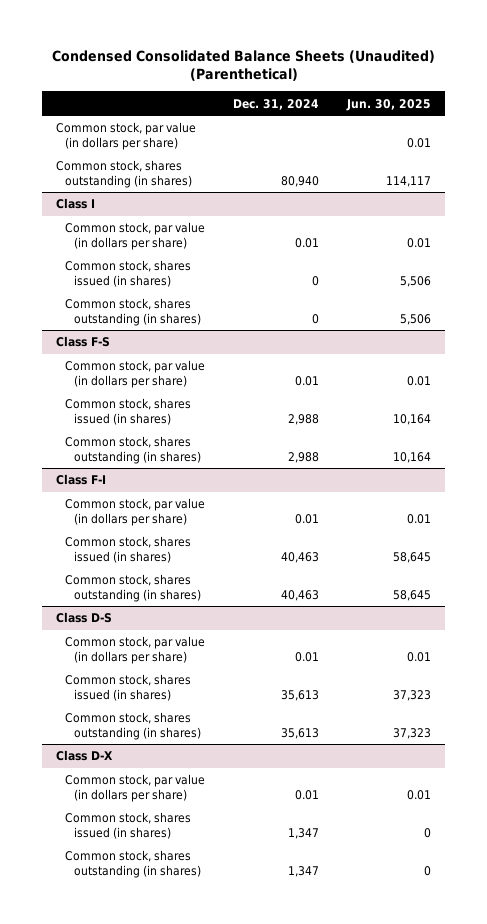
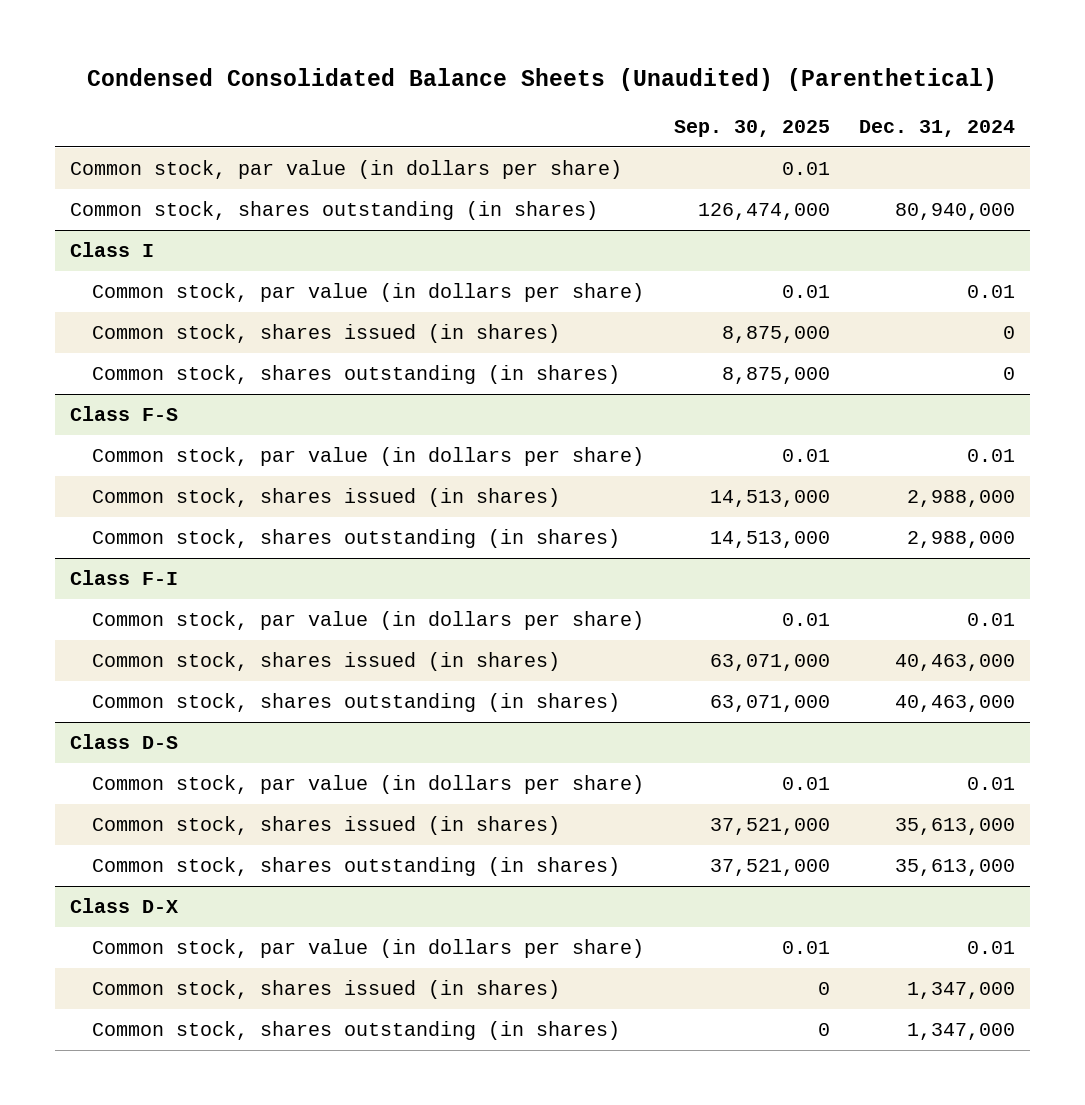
[346,98,432,111] Jun. 30, 2025 -> none
none -> [673,119,830,137] Sep. 30, 2025
[280,175,319,187] 80,940 -> [895,203,1016,221] 80,940,000
[287,413,319,425] 2,988 -> [907,490,1016,508] 2,988,000
[287,451,319,463] 2,988 -> [907,531,1016,549] 2,988,000
[280,551,319,563] 40,463 -> [895,654,1016,672] 40,463,000
[280,589,319,601] 40,463 -> [895,695,1016,713] 40,463,000
[280,689,319,701] 35,613 -> [895,818,1016,836] 35,613,000
[280,727,319,739] 35,613 -> [895,859,1016,877] 35,613,000
[287,827,319,839] 1,347 -> [907,982,1016,1000] 1,347,000
[287,865,319,877] 1,347 -> [907,1023,1016,1041] 1,347,000

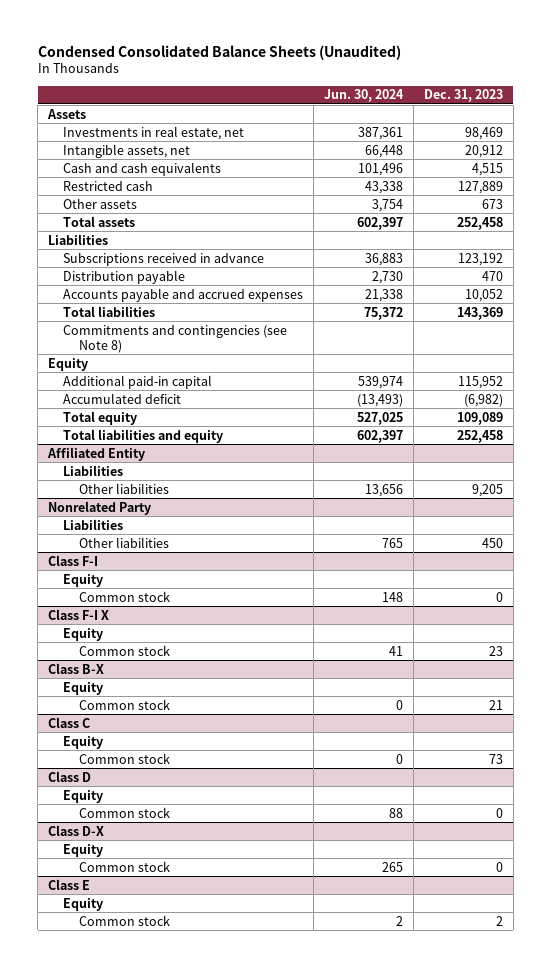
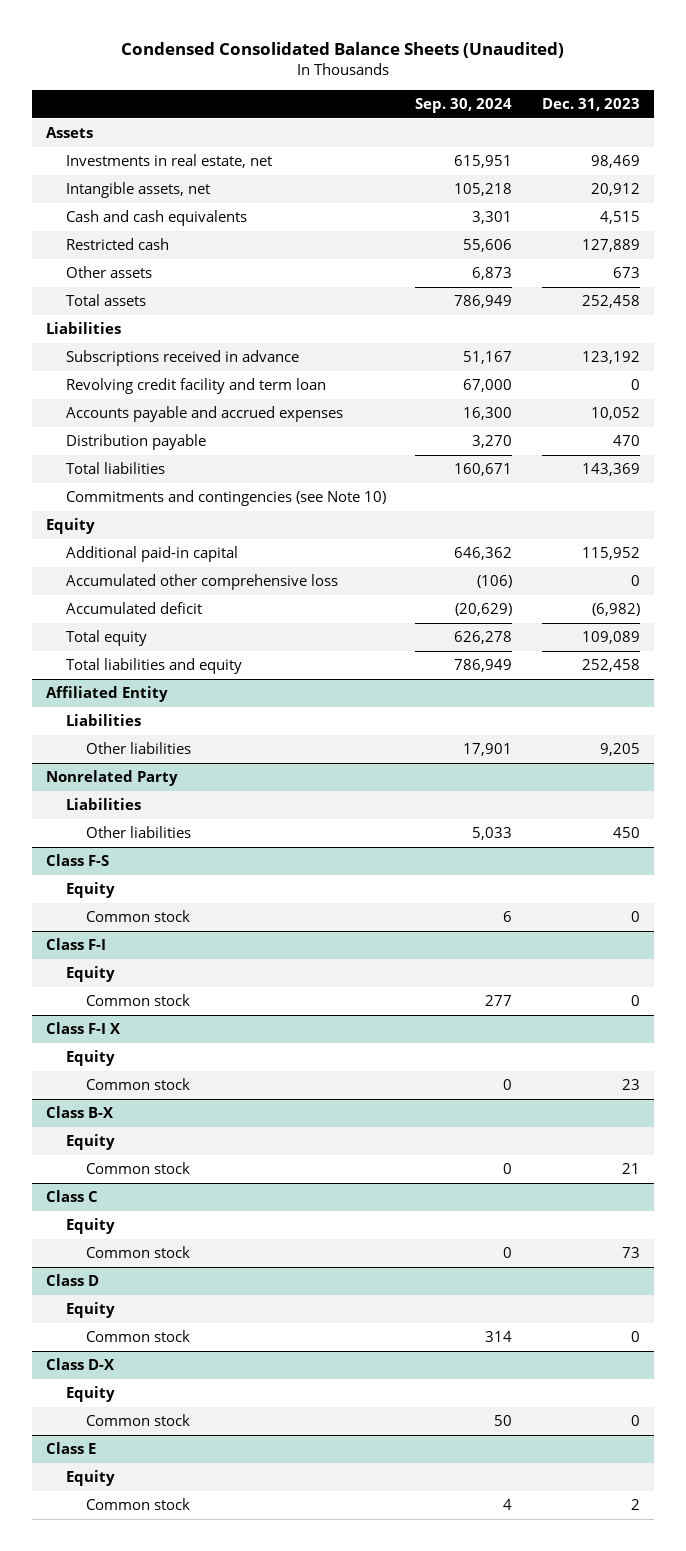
[324,89,405,103] Jun. 30, 2024 -> none
none -> [415,98,513,114] Sep. 30, 2024
none -> [65,378,326,395] Revolving credit facility and term loan
[63,269,186,284] Distribution payable -> [65,434,206,451] Distribution payable
[63,324,288,353] Commitments and contingencies (see Note 8) -> [65,490,386,507] Commitments and contingencies (see Note 10)
none -> [65,574,338,591] Accumulated other comprehensive loss
none -> [46,854,110,867] Class F-S
none -> [65,882,115,899] Equity
none -> [85,910,190,923] Common stock

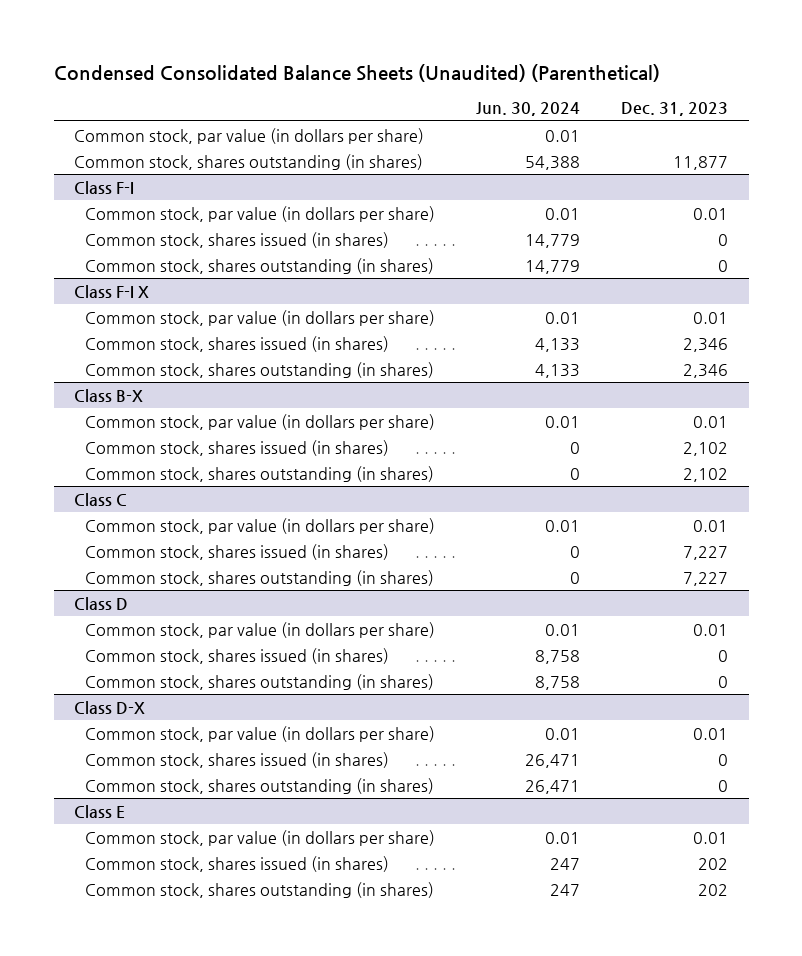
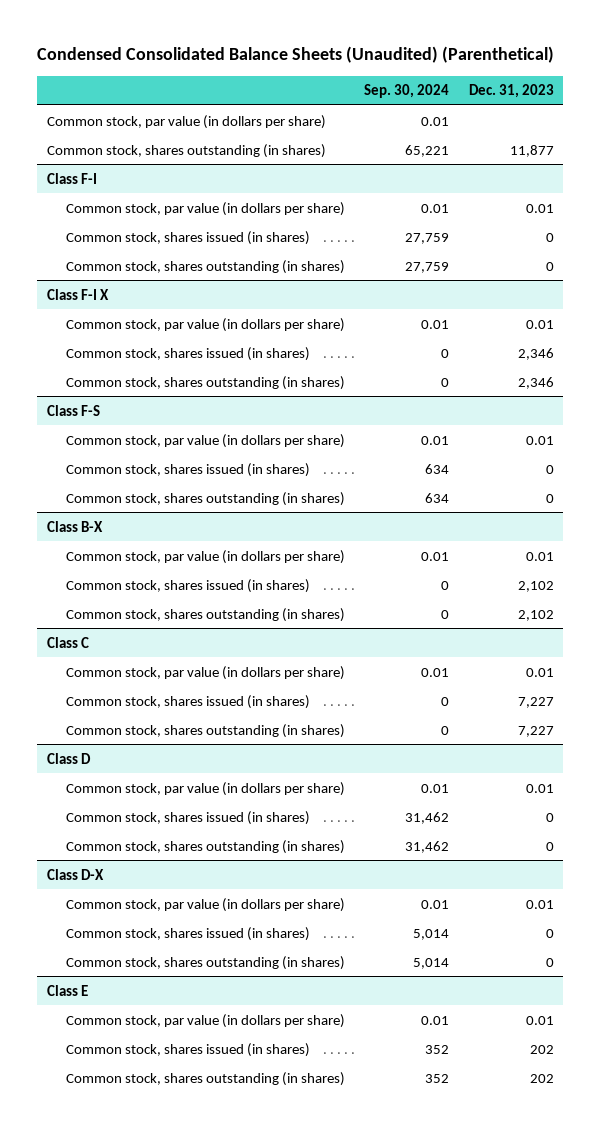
[476,102,581,117] Jun. 30, 2024 -> none
none -> [364,84,450,99] Sep. 30, 2024
none -> [46,404,100,416] Class F-S
none -> [66,433,346,448] Common stock, par value (in dollars per share)
none -> [66,462,311,477] Common stock, shares issued (in shares)
none -> [66,491,346,506] Common stock, shares outstanding (in shares)

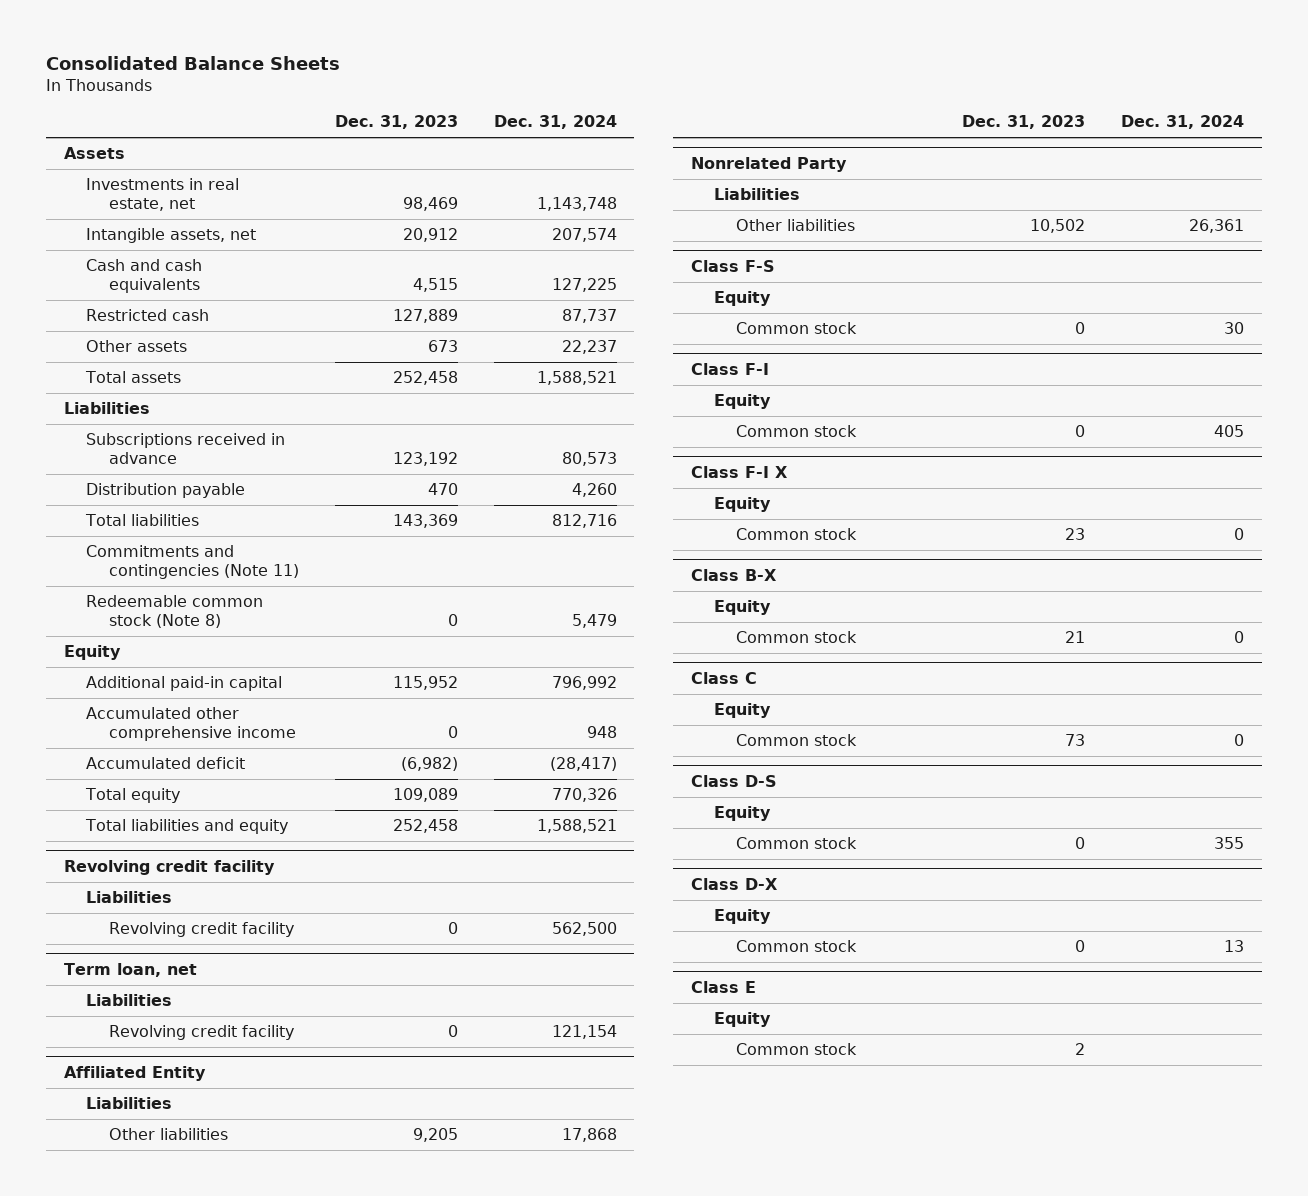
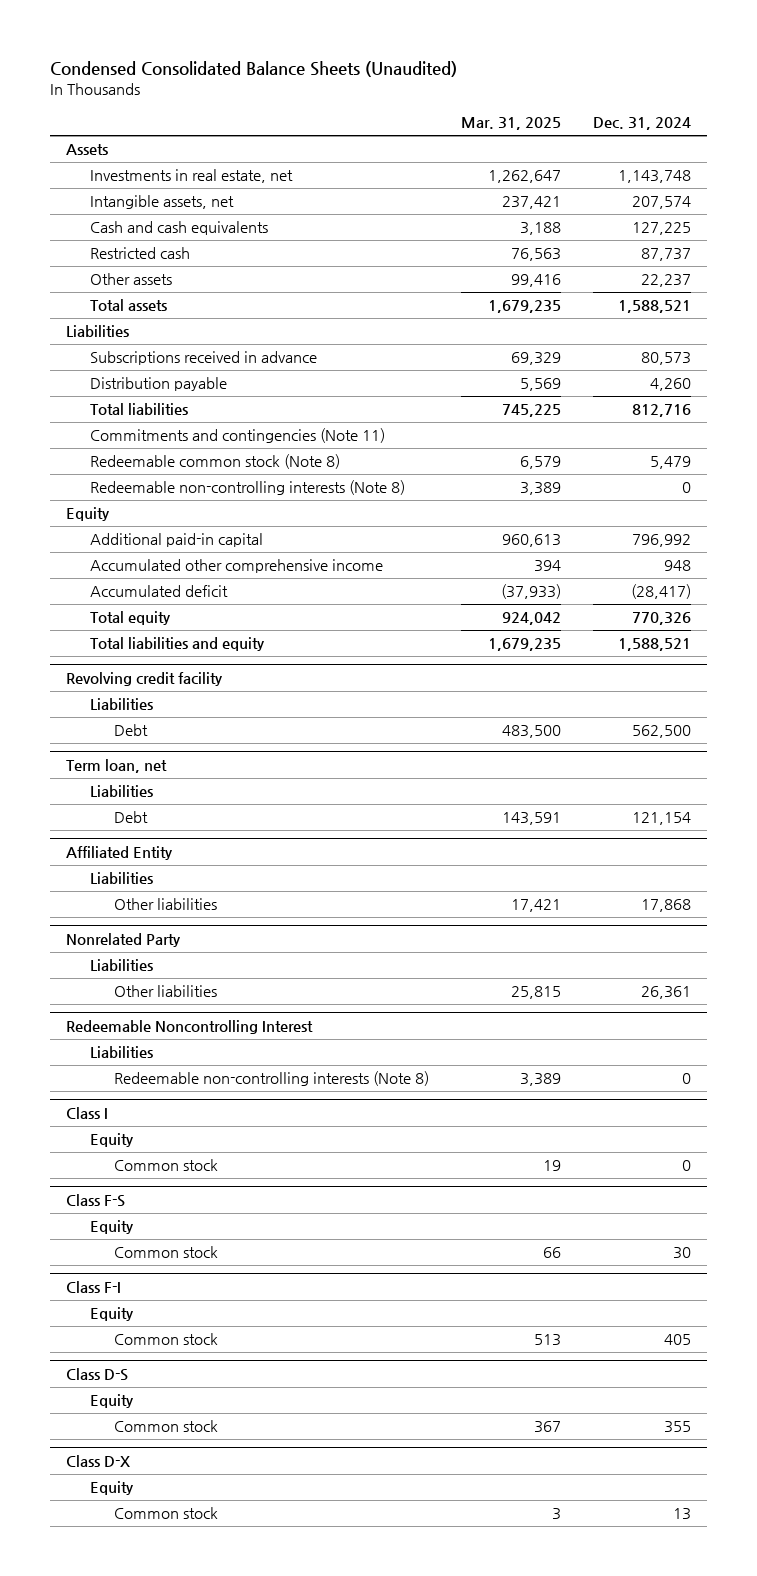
[45,55,340,70] Consolidated Balance Sheets -> [50,60,458,77] Condensed Consolidated Balance Sheets (Unaudited)
[334,115,458,130] Dec. 31, 2023 -> none
none -> [460,117,561,131] Mar. 31, 2025
none -> [90,480,406,496] Redeemable non-controlling interests (Note 8)
[108,922,294,938] Revolving credit facility -> [113,724,148,737] Debt
[108,1025,294,1041] Revolving credit facility -> [113,811,148,824] Debt
none -> [66,1020,314,1035] Redeemable Noncontrolling Interest
none -> [90,1046,154,1059] Liabilities
none -> [113,1071,429,1087] Redeemable non-controlling interests (Note 8)
none -> [66,1107,109,1120] Class I
none -> [90,1133,135,1148] Equity
none -> [113,1159,218,1172] Common stock
[691,465,789,478] Class F-I X -> none
[713,497,771,513] Equity -> none
[736,528,858,541] Common stock -> none
[691,568,778,581] Class B-X -> none
[713,600,771,616] Equity -> none
[736,631,858,644] Common stock -> none
[691,671,758,684] Class C -> none
[713,703,771,719] Equity -> none
[736,734,858,747] Common stock -> none
[691,980,757,993] Class E -> none
[713,1012,771,1028] Equity -> none
[736,1043,858,1056] Common stock -> none

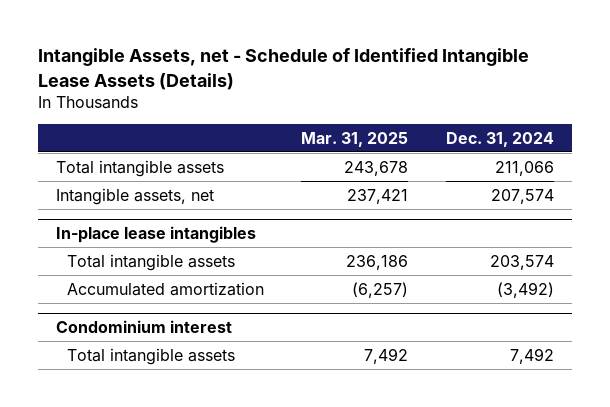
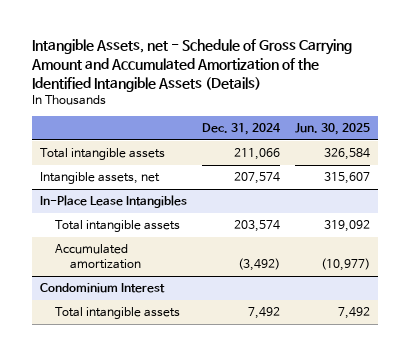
[37,48,529,90] Intangible Assets, net - Schedule of Identified Intangible Lease Assets (Details) -> [30,39,352,92] Intangible Assets, net - Schedule of Gross Carrying Amount and Accumulated Amortization of the Identified Intangible Assets (Details)
[301,131,409,147] Mar. 31, 2025 -> none
none -> [295,123,371,136] Jun. 30, 2025
[56,225,257,243] In-place lease intangibles -> [39,195,187,209] In-Place Lease Intangibles
[56,319,233,333] Condominium interest -> [39,283,165,294] Condominium Interest

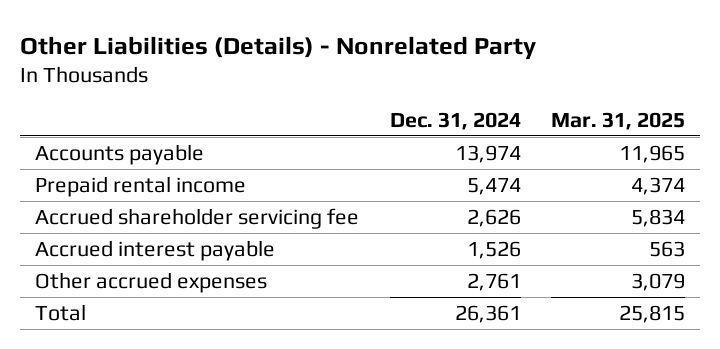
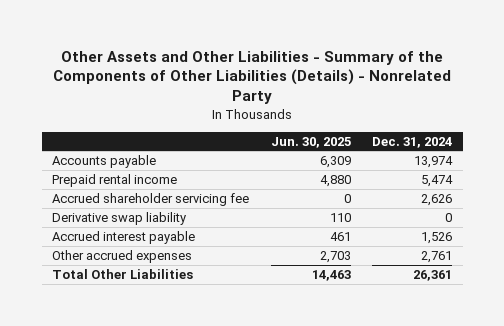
[20,35,537,60] Other Liabilities (Details) - Nonrelated Party -> [53,50,452,105] Other Assets and Other Liabilities - Summary of the Components of Other Liabilities (Details) - Nonrelated Party
[550,111,685,130] Mar. 31, 2025 -> none
none -> [270,136,351,148] Jun. 30, 2025
none -> [52,211,187,225] Derivative swap liability
[35,303,87,321] Total -> [52,268,194,279] Total Other Liabilities

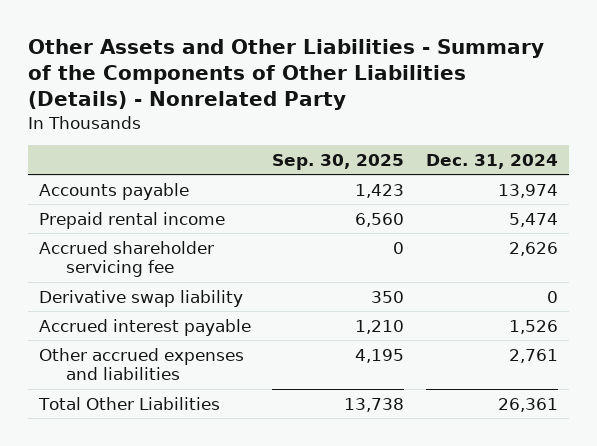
[270,136,351,148] Jun. 30, 2025 -> none
none -> [272,154,405,171] Sep. 30, 2025
[52,249,193,263] Other accrued expenses -> [38,347,244,381] Other accrued expenses and liabilities

